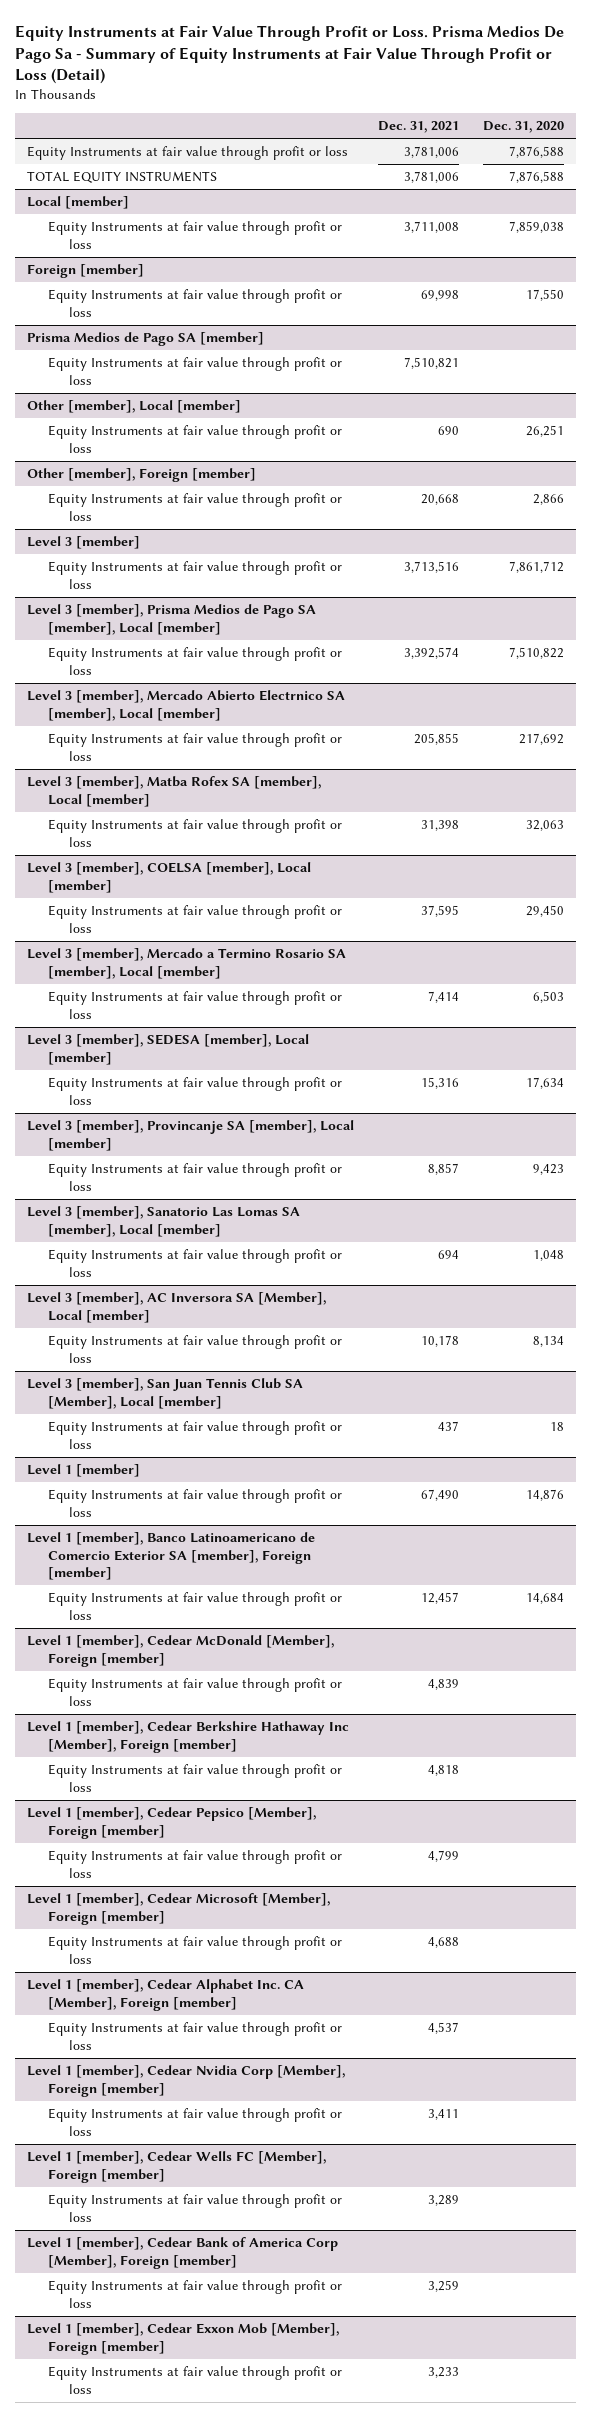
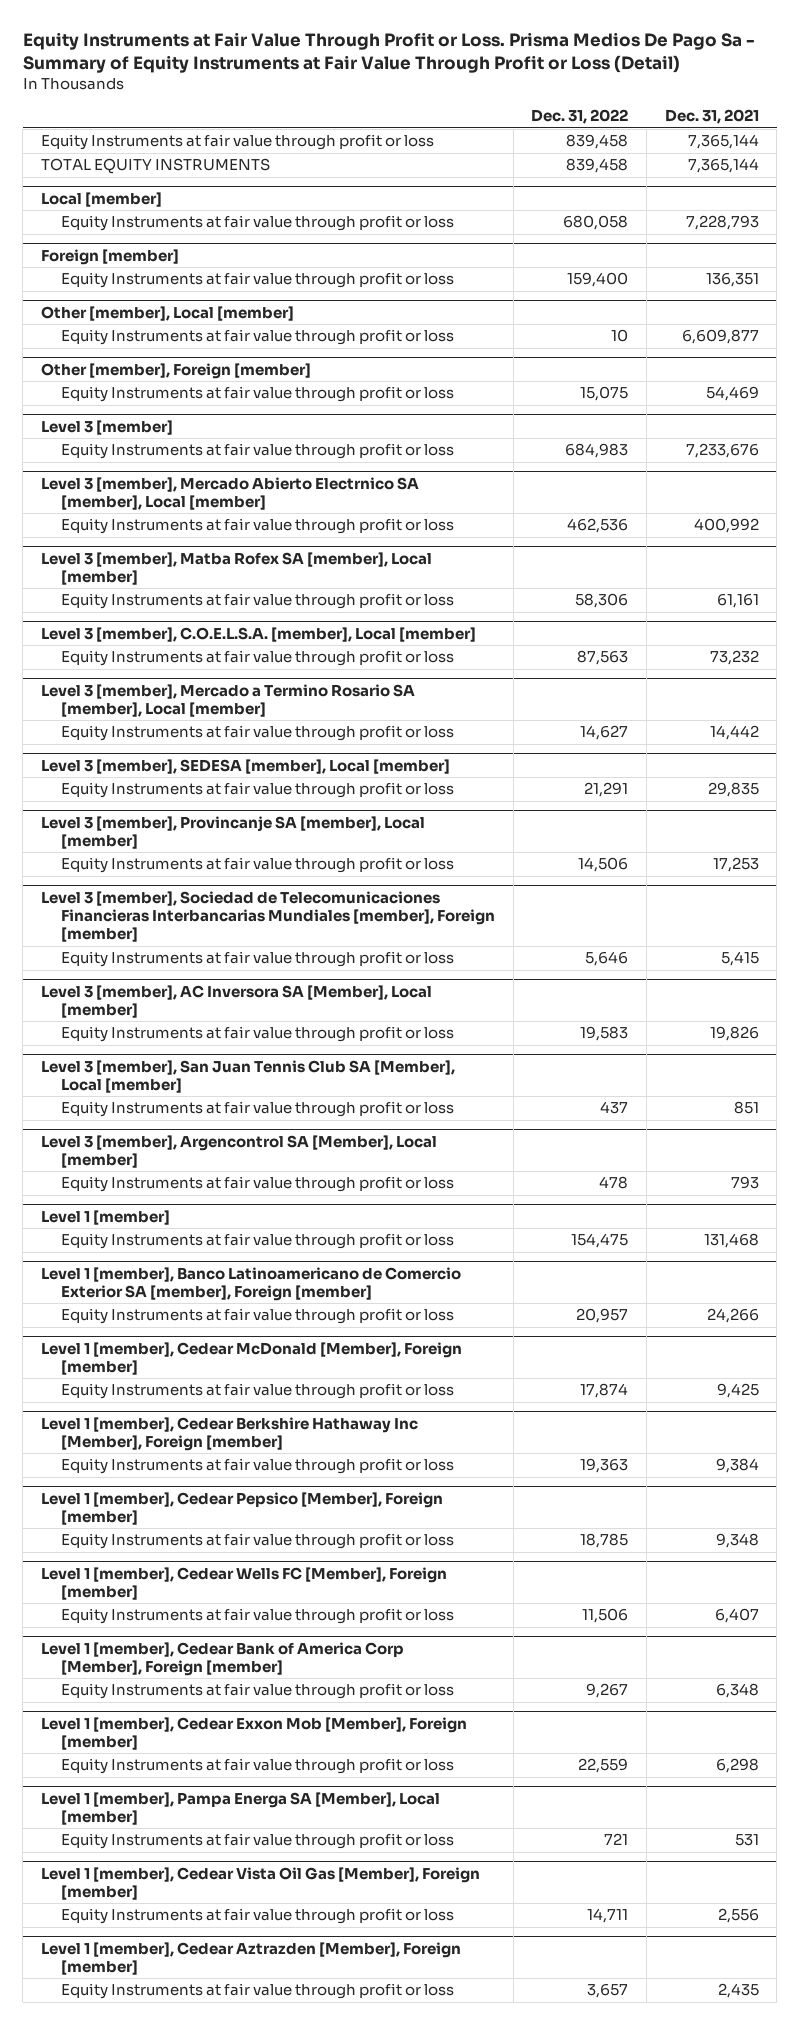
[482,121,564,134] Dec. 31, 2020 -> none
none -> [531,109,629,125] Dec. 31, 2022
[403,146,459,159] 3,781,006 -> [687,134,759,150] 7,365,144
[403,171,459,184] 3,781,006 -> [687,158,759,174] 7,365,144
[403,221,459,234] 3,711,008 -> [685,215,759,231] 7,228,793
[27,332,265,347] Prisma Medios de Pago SA [member] -> none
[48,357,343,385] Equity Instruments at fair value through profit or loss -> none
[420,290,459,302] 69,998 -> [705,272,759,288] 136,351
[437,426,459,436] 690 -> [681,329,759,345] 6,609,877
[420,494,459,506] 20,668 -> [705,386,759,402] 54,469
[27,604,317,635] Level 3 [member], Prisma Medios de Pago SA [member], Local [member] -> none
[48,647,343,675] Equity Instruments at fair value through profit or loss -> none
[403,561,459,574] 3,713,516 -> [685,443,759,459] 7,233,676
[413,733,459,746] 205,855 -> [693,518,759,534] 400,992
[27,862,312,893] Level 3 [member], COELSA [member], Local [member] -> none
[420,820,459,832] 31,398 -> [716,593,759,609] 61,161
none -> [40,626,476,642] Level 3 [member], C.O.E.L.S.A. [member], Local [member]
[420,905,459,918] 37,595 -> [709,650,759,666] 73,232
[427,991,459,1004] 7,414 -> [709,725,759,741] 14,442
[420,1077,459,1090] 15,316 -> [707,782,759,798] 29,835
[27,1206,301,1237] Level 3 [member], Sanatorio Las Lomas SA [member], Local [member] -> none
[427,1163,459,1176] 8,857 -> [712,857,759,873] 17,253
none -> [40,890,496,943] Level 3 [member], Sociedad de Telecomunicaciones Financieras Interbancarias Mundiales [member], Foreign [member]
[437,1250,459,1260] 694 -> [720,951,759,967] 5,415
[420,1335,459,1348] 10,178 -> [709,1026,759,1042] 19,826
[437,1421,459,1432] 437 -> [733,1101,759,1115] 851
none -> [40,1134,437,1168] Level 3 [member], Argencontrol SA [Member], Local [member]
none -> [61,1176,455,1193] Equity Instruments at fair value through profit or loss
[420,1489,459,1502] 67,490 -> [703,1233,759,1249] 131,468
[420,1592,459,1605] 12,457 -> [706,1308,759,1324] 24,266
[427,1679,459,1691] 4,839 -> [716,1383,759,1399] 9,425
[427,1765,459,1777] 4,818 -> [715,1458,759,1474] 9,384
[27,1893,331,1925] Level 1 [member], Cedear Microsoft [Member], Foreign [member] -> none
[48,1936,343,1964] Equity Instruments at fair value through profit or loss -> none
[27,1979,305,2011] Level 1 [member], Cedear Alphabet Inc. CA [Member], Foreign [member] -> none
[48,2022,343,2050] Equity Instruments at fair value through profit or loss -> none
[27,2065,346,2097] Level 1 [member], Cedear Nvidia Corp [Member], Foreign [member] -> none
[48,2108,343,2136] Equity Instruments at fair value through profit or loss -> none
[427,1850,459,1863] 4,799 -> [715,1533,759,1549] 9,348
[427,2195,459,2207] 3,289 -> [714,1608,759,1624] 6,407
[427,2280,459,2293] 3,259 -> [715,1683,759,1699] 6,348
[427,2367,459,2379] 3,233 -> [715,1758,759,1774] 6,298
none -> [40,1791,440,1825] Level 1 [member], Pampa Energa SA [Member], Local [member]
none -> [61,1833,455,1850] Equity Instruments at fair value through profit or loss
none -> [40,1866,480,1900] Level 1 [member], Cedear Vista Oil Gas [Member], Foreign [member]
none -> [61,1908,455,1925] Equity Instruments at fair value through profit or loss
none -> [40,1941,461,1975] Level 1 [member], Cedear Aztrazden [Member], Foreign [member]
none -> [61,1983,455,2000] Equity Instruments at fair value through profit or loss

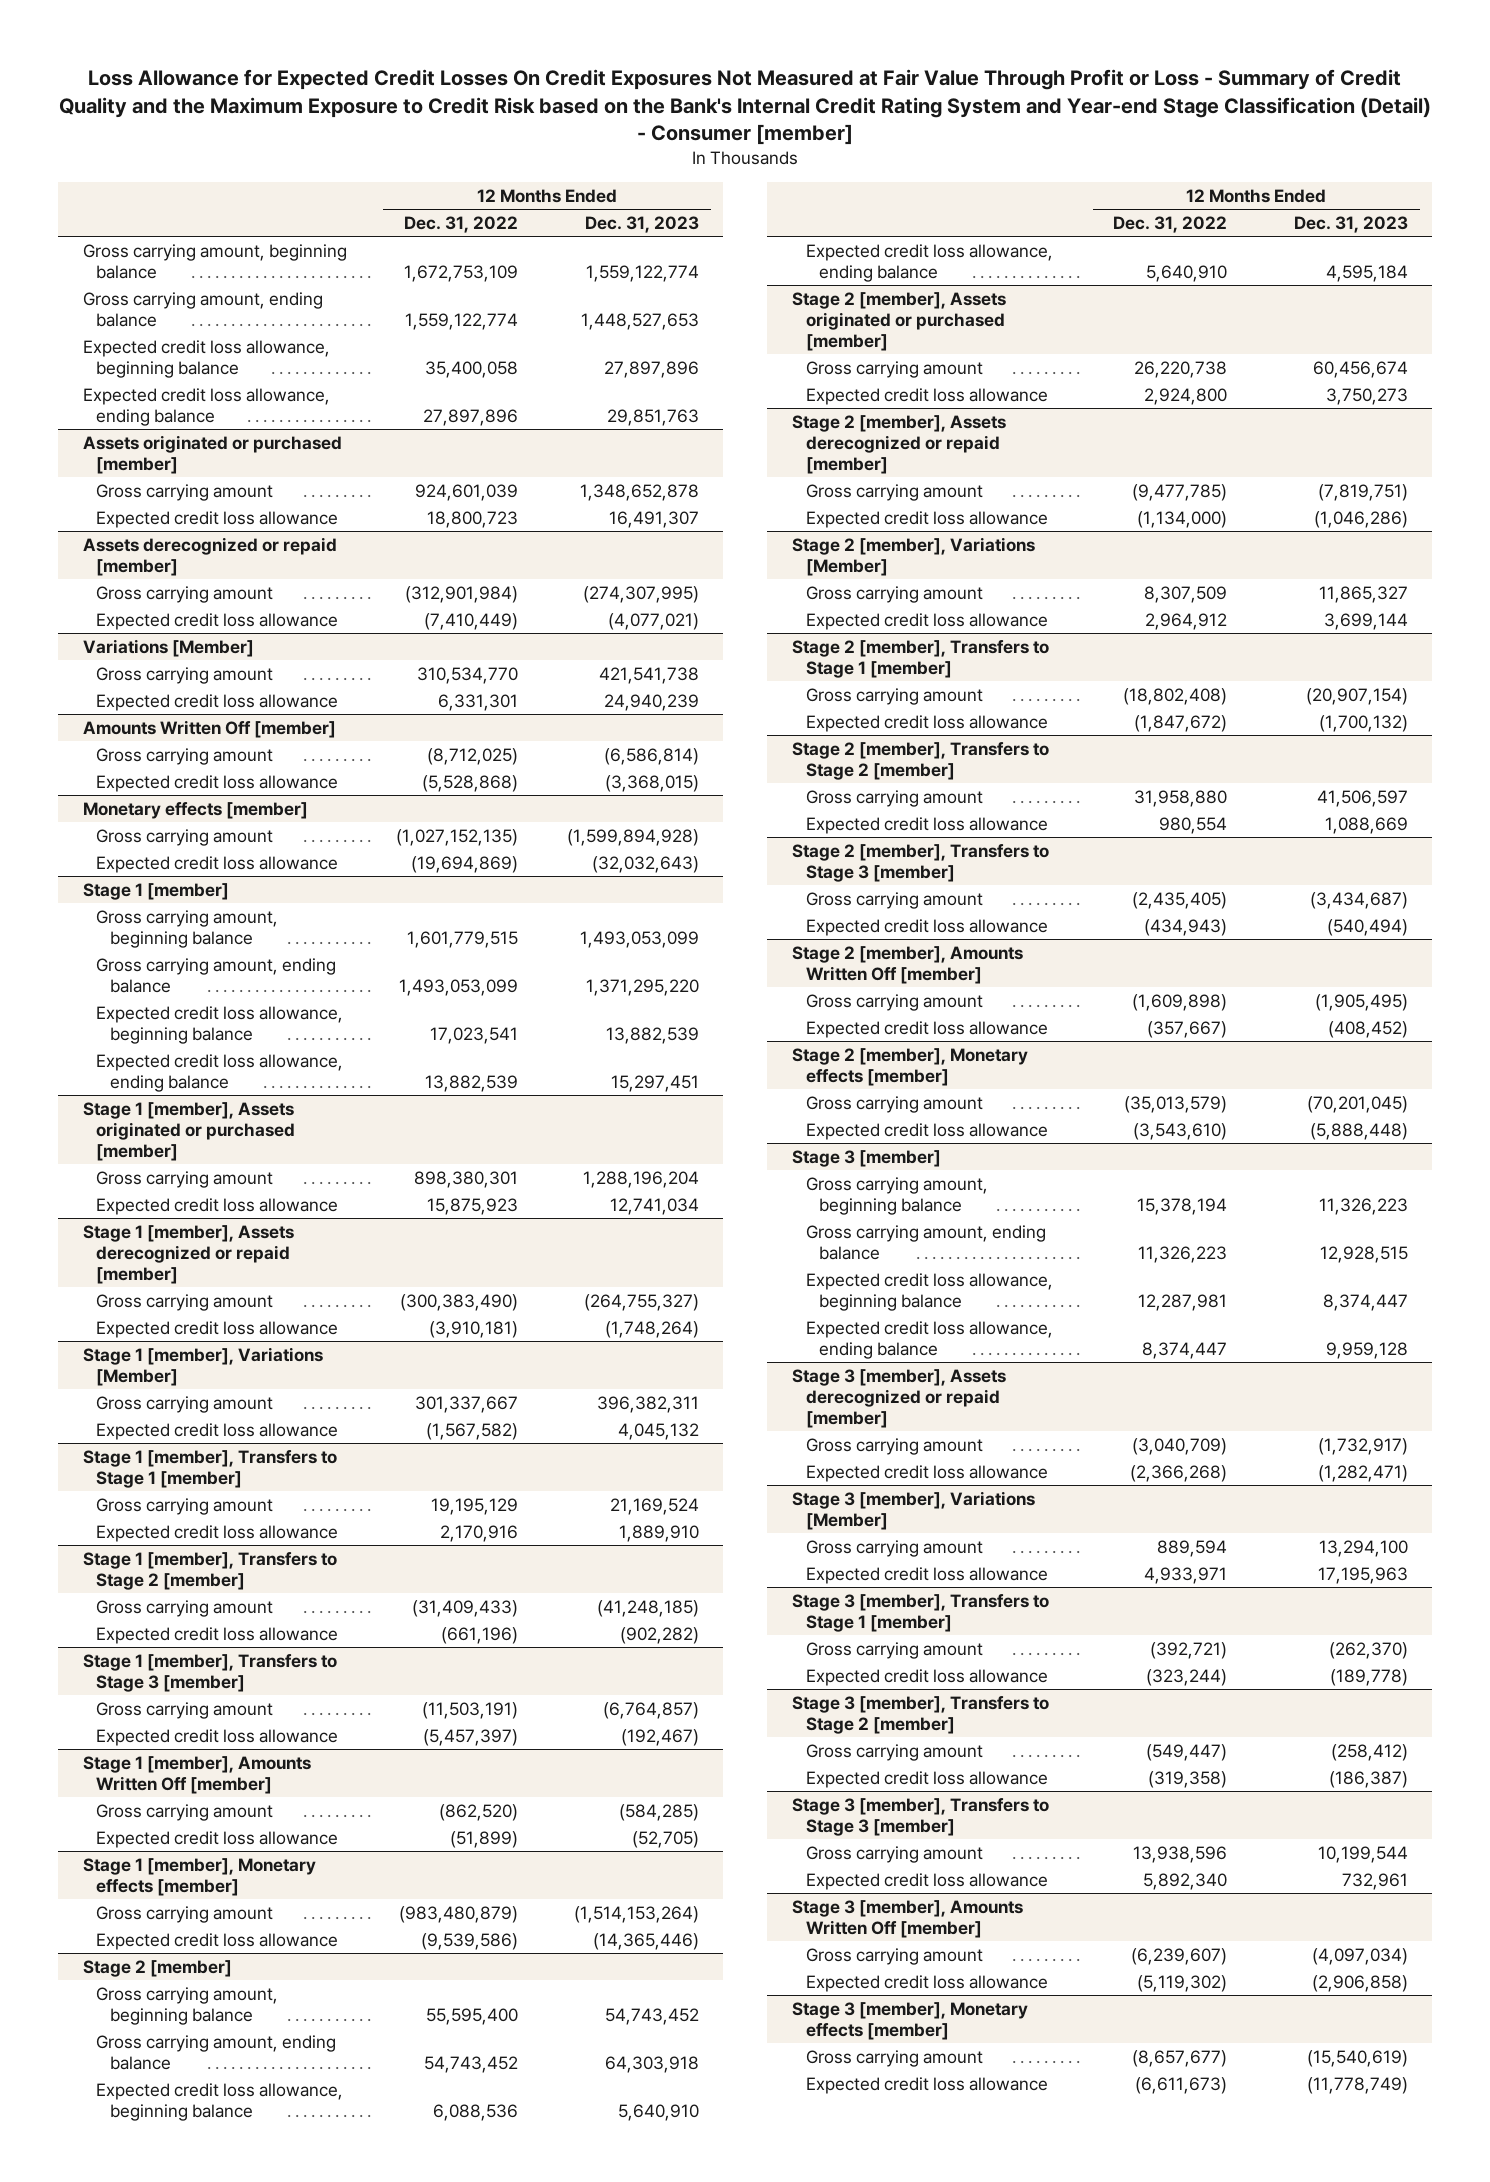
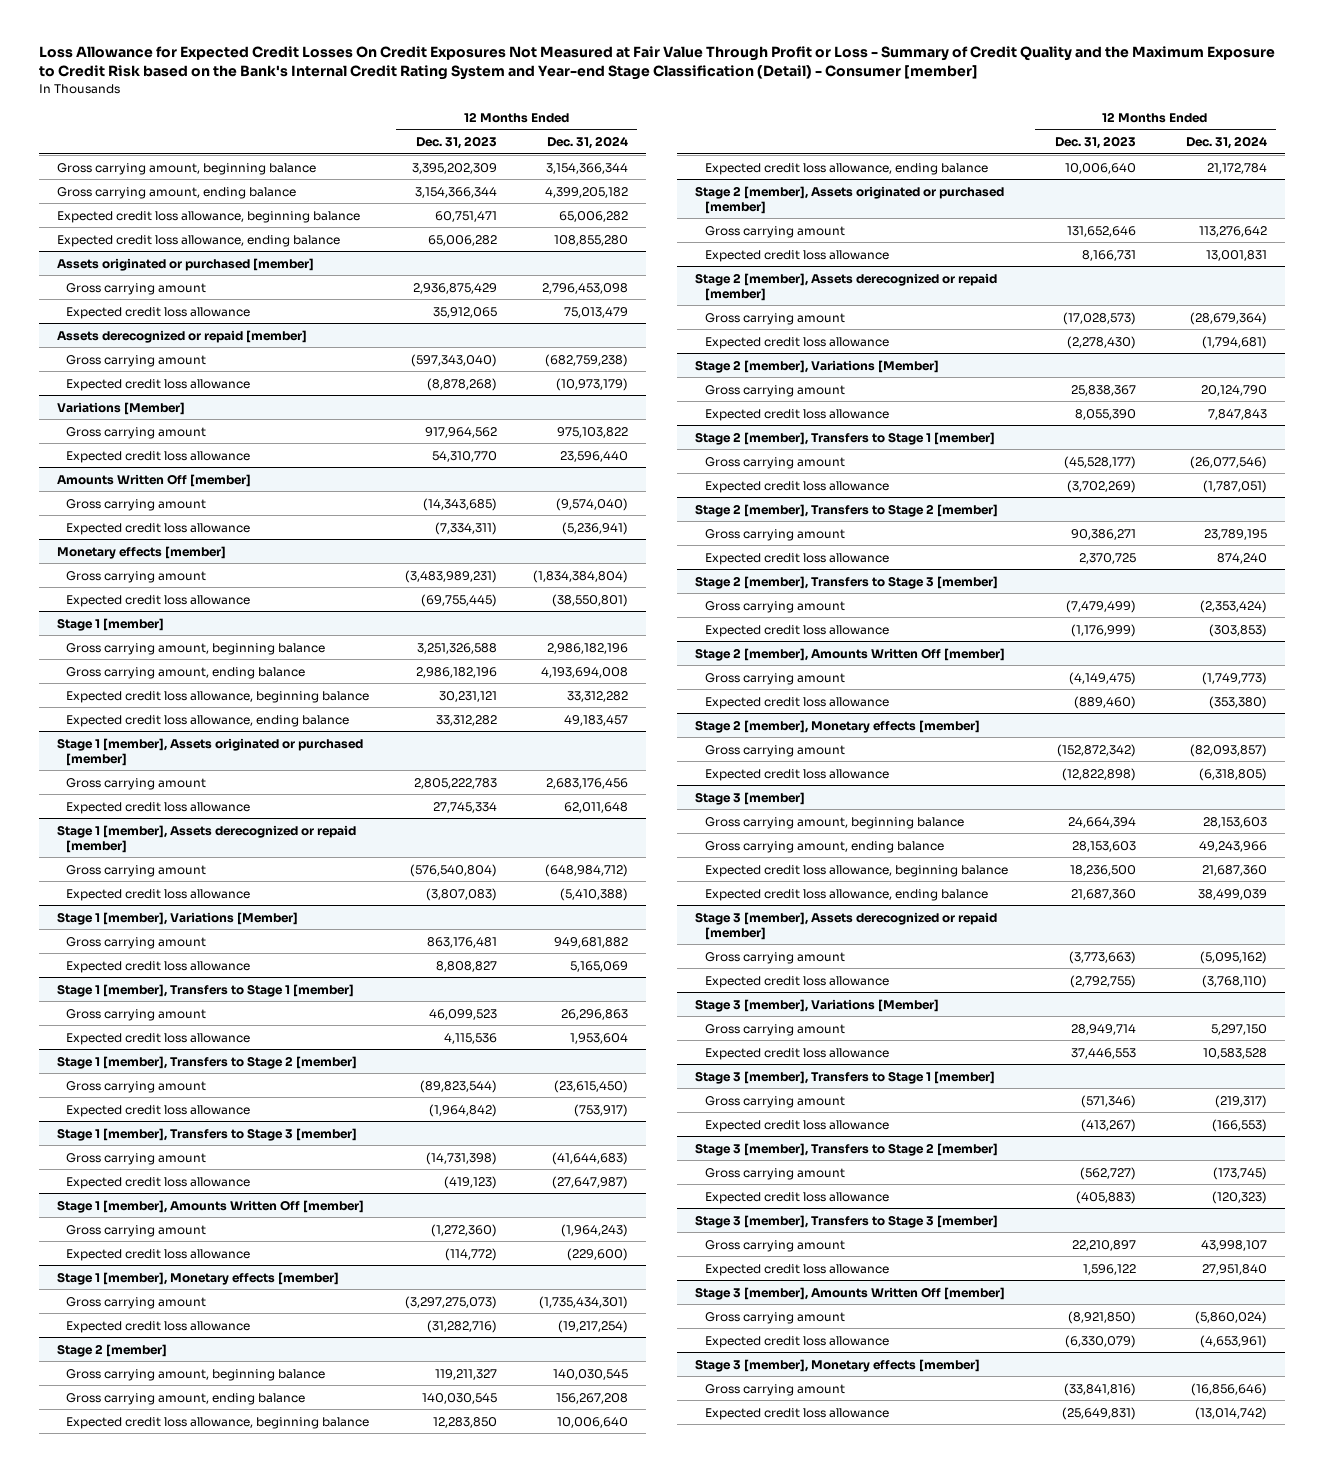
[403,216,518,234] Dec. 31, 2022 -> none
none -> [547,136,629,150] Dec. 31, 2024
[585,264,699,282] 1,559,122,774 -> [412,162,498,174] 3,395,202,309
[580,312,699,330] 1,448,527,653 -> [415,186,498,198] 3,154,366,344
[603,360,699,378] 27,897,896 -> [435,210,498,222] 60,751,471
[606,408,699,426] 29,851,763 -> [428,234,498,246] 65,006,282
[579,483,699,501] 1,348,652,878 -> [413,282,498,294] 2,936,875,429
[608,510,699,528] 16,491,307 -> [433,306,498,318] 35,912,065
[582,585,699,603] (274,307,995) -> [411,353,498,367] (597,343,040)
[607,612,699,630] (4,077,021) -> [427,377,498,391] (8,878,268)
[598,666,699,684] 421,541,738 -> [425,426,498,438] 917,964,562
[603,693,699,711] 24,940,239 -> [432,450,498,462] 54,310,770
[603,747,699,765] (6,586,814) -> [423,497,498,511] (14,343,685)
[604,774,699,792] (3,368,015) -> [435,521,498,535] (7,334,311)
[566,828,699,846] (1,599,894,928) -> [405,569,498,583] (3,483,989,231)
[591,855,699,873] (32,032,643) -> [421,593,498,607] (69,755,445)
[579,930,699,948] 1,493,053,099 -> [417,642,498,654] 3,251,326,588
[585,978,699,996] 1,371,295,220 -> [416,666,498,678] 2,986,182,196
[605,1026,699,1044] 13,882,539 -> [439,690,498,702] 30,231,121
[610,1074,699,1092] 15,297,451 -> [436,714,498,726] 33,312,282
[582,1170,699,1188] 1,288,196,204 -> [414,777,498,789] 2,805,222,783
[609,1197,699,1215] 12,741,034 -> [433,801,498,813] 27,745,334
[583,1293,699,1311] (264,755,327) -> [410,863,498,877] (576,540,804)
[604,1320,699,1338] (1,748,264) -> [426,887,498,901] (3,807,083)
[596,1395,699,1413] 396,382,311 -> [427,936,498,948] 863,176,481
[617,1422,699,1440] 4,045,132 -> [436,960,498,972] 8,808,827
[609,1497,699,1515] 21,169,524 -> [429,1008,498,1020] 46,099,523
[618,1524,699,1542] 1,889,910 -> [444,1032,498,1044] 4,115,536
[596,1599,699,1617] (41,248,185) -> [420,1079,498,1093] (89,823,544)
[619,1626,699,1644] (902,282) -> [429,1103,498,1117] (1,964,842)
[602,1701,699,1719] (6,764,857) -> [426,1151,498,1165] (14,731,398)
[620,1728,699,1746] (192,467) -> [444,1175,498,1189] (419,123)
[618,1803,699,1821] (584,285) -> [431,1223,498,1237] (1,272,360)
[631,1830,699,1848] (52,705) -> [445,1247,498,1261] (114,772)
[573,1905,699,1923] (1,514,153,264) -> [405,1295,498,1309] (3,297,275,073)
[592,1932,699,1950] (14,365,446) -> [427,1319,498,1333] (31,282,716)
[604,2007,699,2025] 54,743,452 -> [435,1368,498,1380] 119,211,327
[604,2055,699,2073] 64,303,918 -> [422,1392,498,1404] 140,030,545
[617,2103,699,2121] 5,640,910 -> [433,1416,498,1428] 12,283,850
[1325,264,1408,282] 4,595,184 -> [1064,162,1136,174] 10,006,640
[1312,360,1408,378] 60,456,674 -> [1066,225,1136,237] 131,652,646
[1325,387,1408,405] 3,750,273 -> [1081,249,1136,261] 8,166,731
[1317,483,1408,501] (7,819,751) -> [1062,311,1136,325] (17,028,573)
[1313,510,1408,528] (1,046,286) -> [1066,335,1136,349] (2,278,430)
[1318,585,1408,603] 11,865,327 -> [1070,384,1136,396] 25,838,367
[1323,612,1408,630] 3,699,144 -> [1074,408,1136,420] 8,055,390
[1305,687,1408,705] (20,907,154) -> [1063,455,1136,469] (45,528,177)
[1318,714,1408,732] (1,700,132) -> [1066,479,1136,493] (3,702,269)
[1316,789,1408,807] 41,506,597 -> [1070,528,1136,540] 90,386,271
[1324,816,1408,834] 1,088,669 -> [1078,552,1136,564] 2,370,725
[1309,891,1408,909] (3,434,687) -> [1065,599,1136,613] (7,479,499)
[1326,918,1408,936] (540,494) -> [1070,623,1136,637] (1,176,999)
[1314,993,1408,1011] (1,905,495) -> [1068,671,1136,685] (4,149,475)
[1327,1020,1408,1038] (408,452) -> [1073,695,1136,709] (889,460)
[1306,1095,1408,1113] (70,201,045) -> [1056,743,1136,757] (152,872,342)
[1309,1122,1408,1140] (5,888,448) -> [1061,767,1136,781] (12,822,898)
[1318,1197,1408,1215] 11,326,223 -> [1067,816,1136,828] 24,664,394
[1319,1245,1408,1263] 12,928,515 -> [1071,840,1136,852] 28,153,603
[1322,1293,1408,1311] 8,374,447 -> [1069,864,1136,876] 18,236,500
[1325,1341,1408,1359] 9,959,128 -> [1070,888,1136,900] 21,687,360
[1317,1437,1408,1455] (1,732,917) -> [1068,950,1136,964] (3,773,663)
[1317,1464,1408,1482] (1,282,471) -> [1069,974,1136,988] (2,792,755)
[1318,1539,1408,1557] 13,294,100 -> [1070,1023,1136,1035] 28,949,714
[1317,1566,1408,1584] 17,195,963 -> [1070,1047,1136,1059] 37,446,553
[1328,1641,1408,1659] (262,370) -> [1080,1094,1136,1108] (571,346)
[1329,1668,1408,1686] (189,778) -> [1080,1118,1136,1132] (413,267)
[1330,1743,1408,1761] (258,412) -> [1079,1166,1136,1180] (562,727)
[1328,1770,1408,1788] (186,387) -> [1075,1190,1136,1204] (405,883)
[1317,1845,1408,1863] 10,199,544 -> [1071,1239,1136,1251] 22,210,897
[1341,1872,1408,1890] 732,961 -> [1082,1263,1136,1275] 1,596,122
[1311,1947,1408,1965] (4,097,034) -> [1067,1310,1136,1324] (8,921,850)
[1311,1974,1408,1992] (2,906,858) -> [1064,1334,1136,1348] (6,330,079)
[1306,2049,1408,2067] (15,540,619) -> [1063,1382,1136,1396] (33,841,816)
[1306,2076,1408,2094] (11,778,749) -> [1061,1406,1136,1420] (25,649,831)

